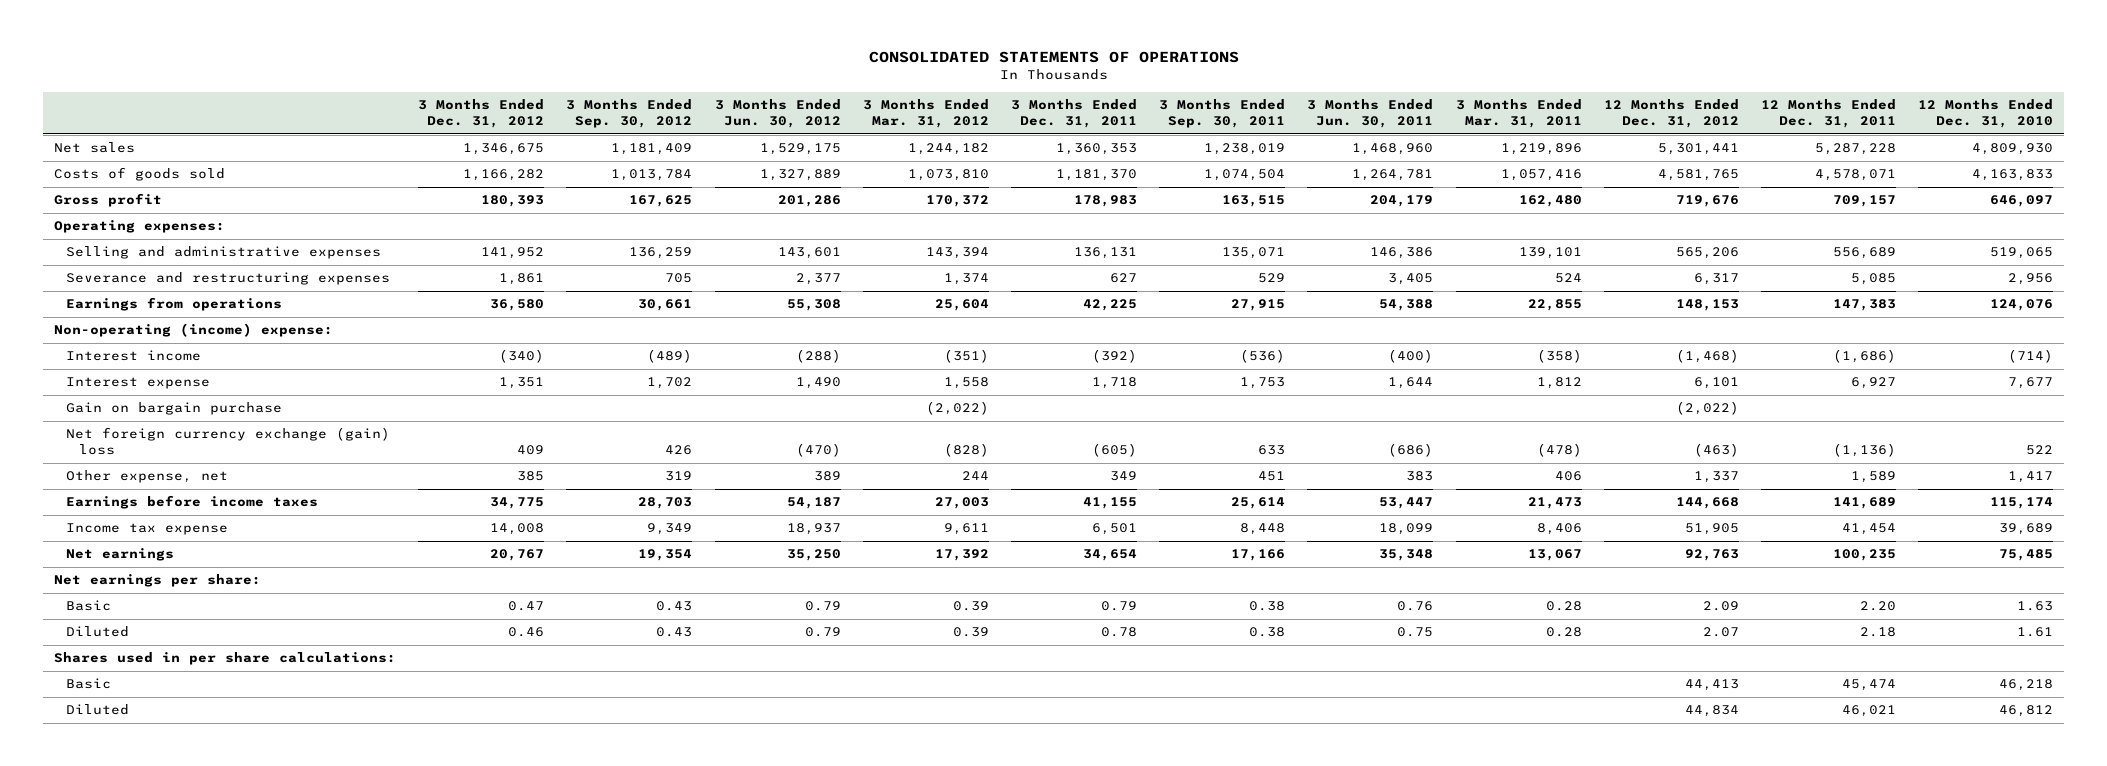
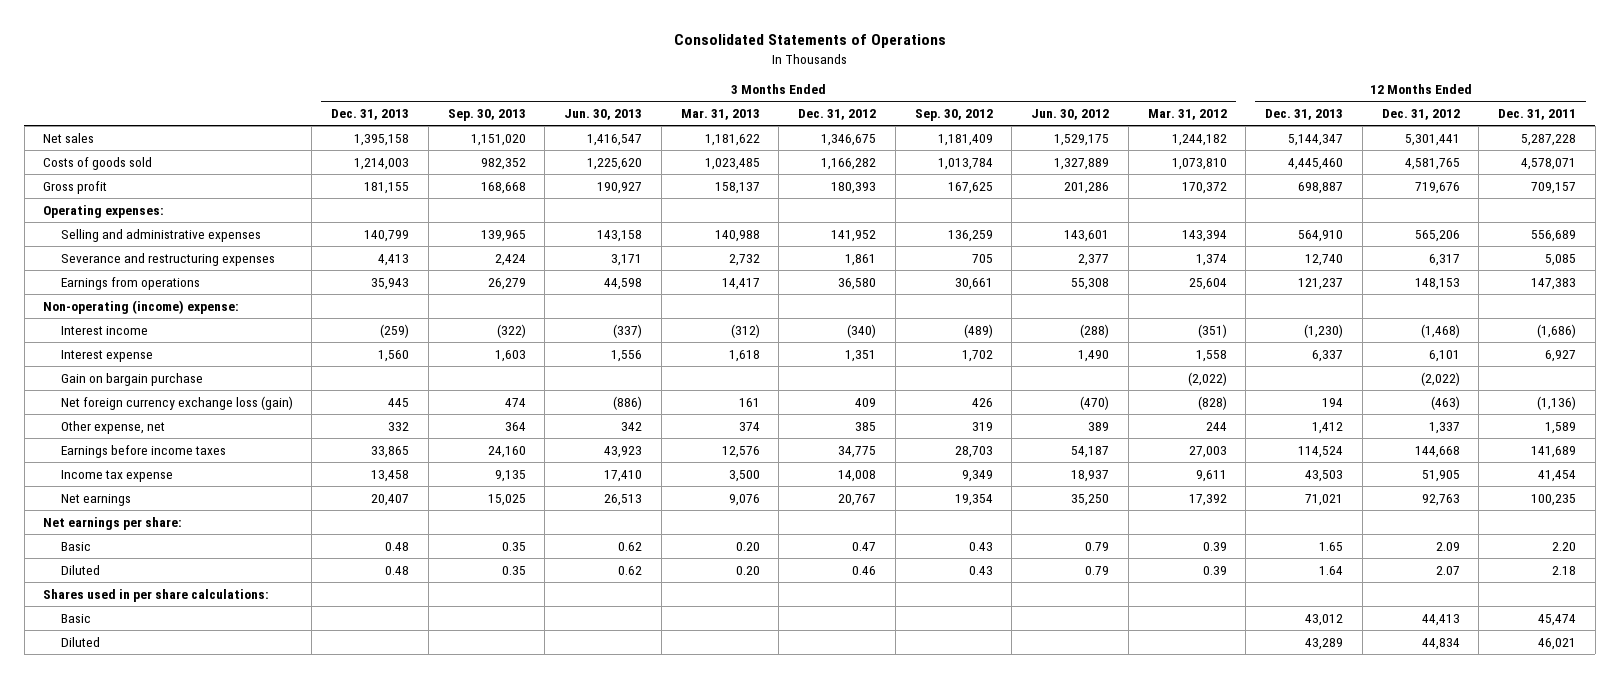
[868,51,1239,64] CONSOLIDATED STATEMENTS OF OPERATIONS -> [673,34,946,49] Consolidated Statements of Operations
[1011,99,1138,129] 3 Months Ended Dec. 31, 2011 -> none
[1159,99,1286,129] 3 Months Ended Sep. 30, 2011 -> none
[1307,99,1434,129] 3 Months Ended Jun. 30, 2011 -> none
[1455,99,1582,129] 3 Months Ended Mar. 31, 2011 -> none
[1918,99,2054,129] 12 Months Ended Dec. 31, 2010 -> none
none -> [331,109,410,121] Dec. 31, 2013
none -> [447,109,526,122] Sep. 30, 2013
none -> [564,109,643,121] Jun. 30, 2013
none -> [680,109,760,121] Mar. 31, 2013
none -> [1265,109,1344,121] Dec. 31, 2013
[66,427,391,456] Net foreign currency exchange (gain) loss -> [60,395,293,410] Net foreign currency exchange loss (gain)

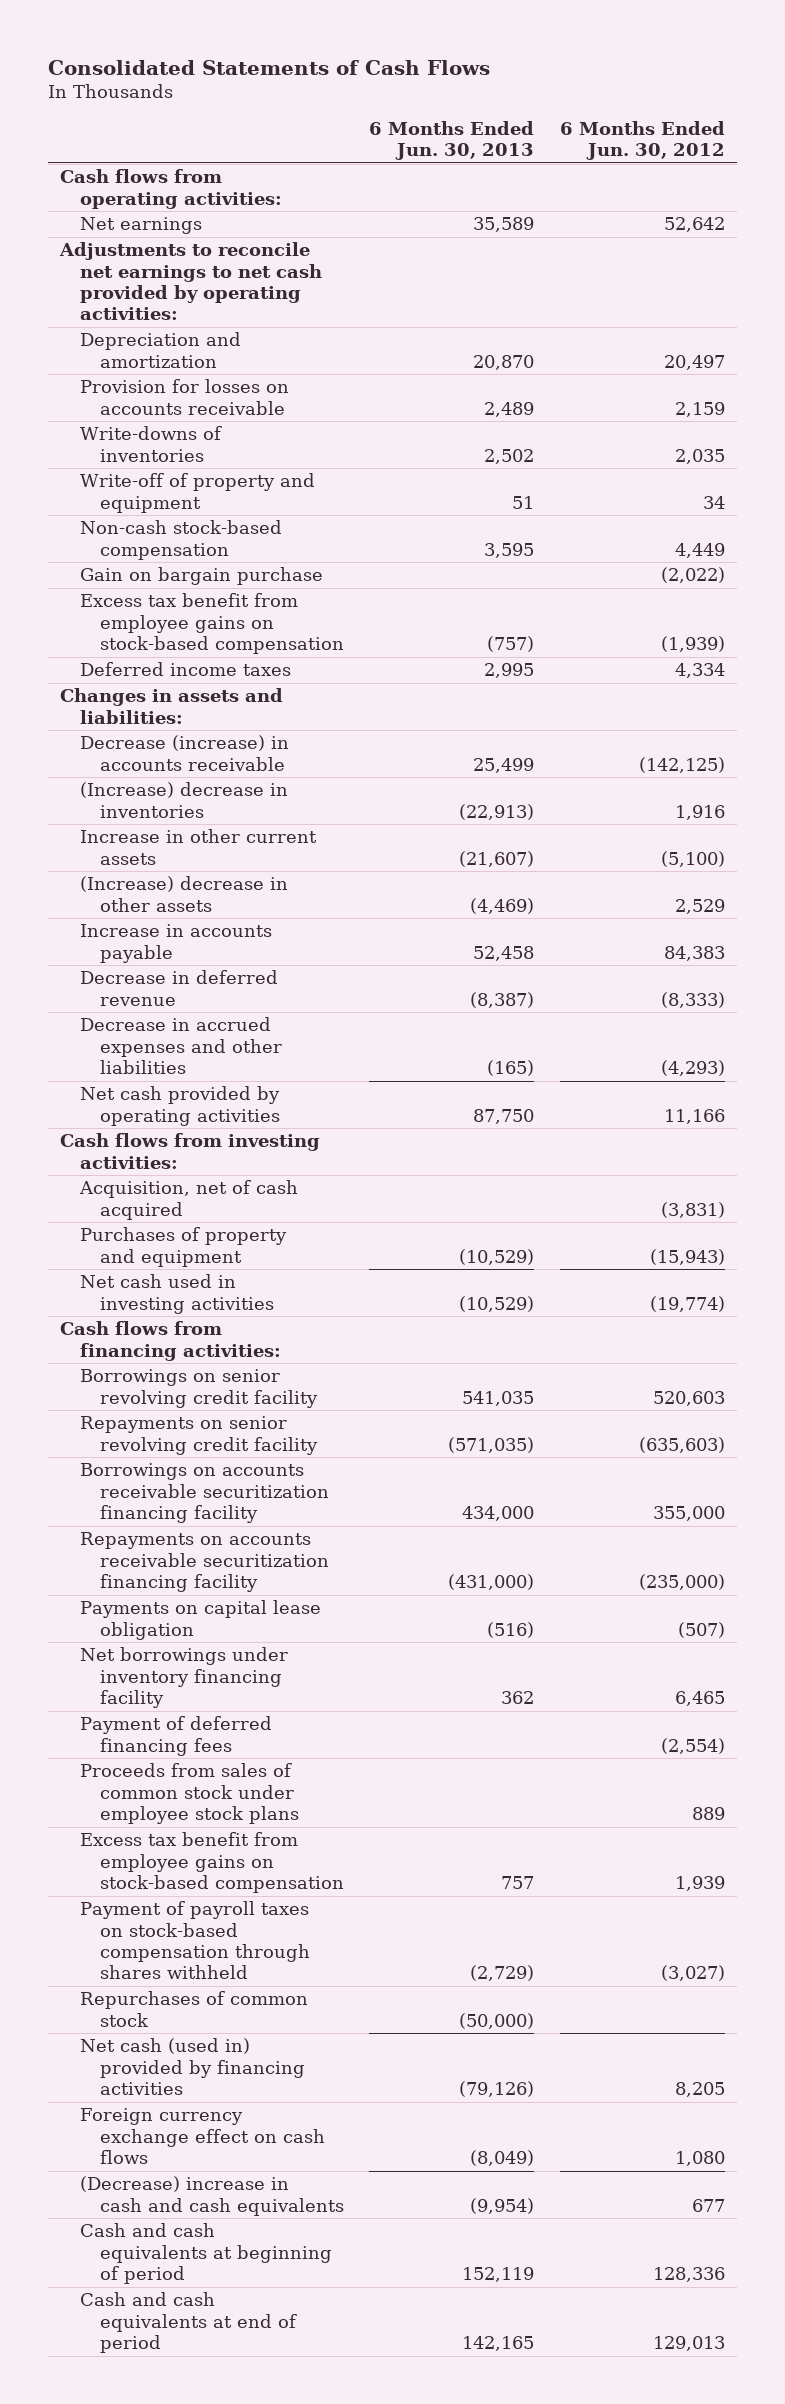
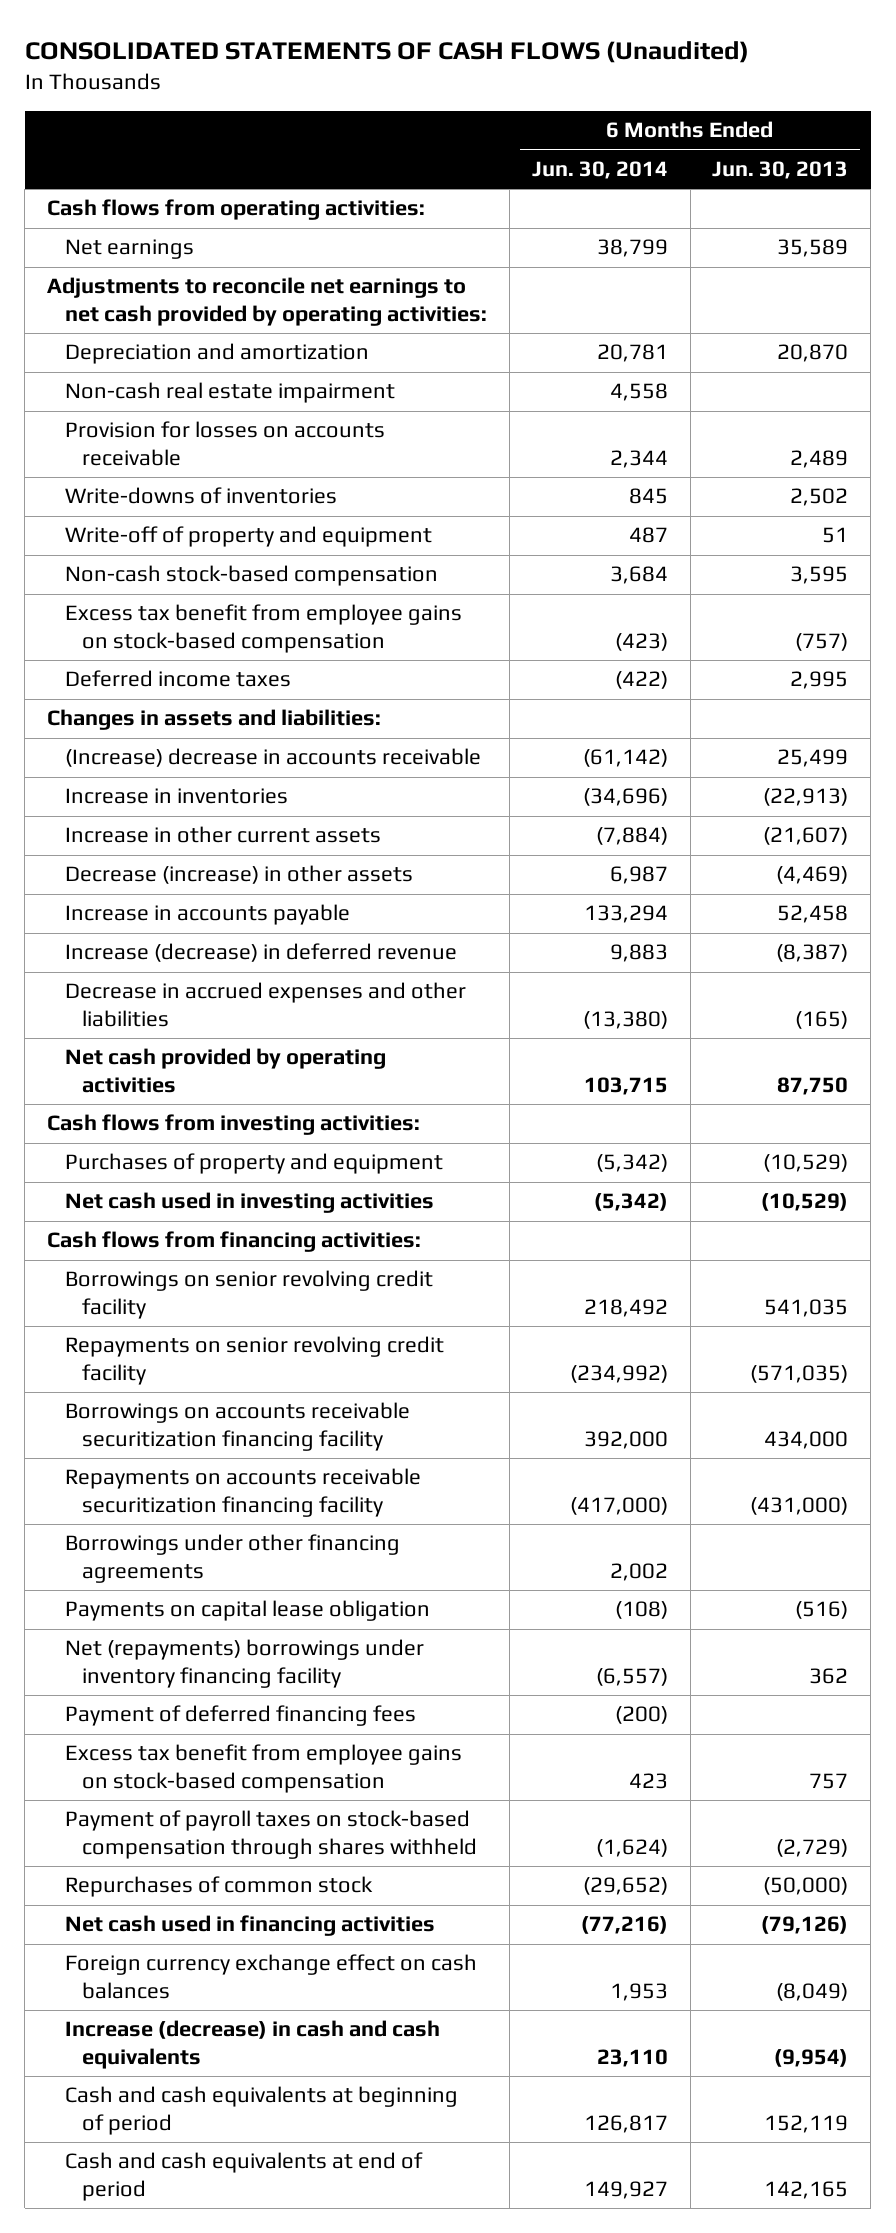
[47,59,490,75] Consolidated Statements of Cash Flows -> [24,41,749,64] CONSOLIDATED STATEMENTS OF CASH FLOWS (Unaudited)
[559,120,725,160] 6 Months Ended Jun. 30, 2012 -> none
none -> [531,160,668,179] Jun. 30, 2014
none -> [64,382,395,404] Non-cash real estate impairment
[80,567,324,586] Gain on bargain purchase -> none
[80,735,290,771] Decrease (increase) in accounts receivable -> [64,748,481,768] (Increase) decrease in accounts receivable
[80,782,289,818] (Increase) decrease in inventories -> [64,788,288,805] Increase in inventories
[80,876,289,912] (Increase) decrease in other assets -> [64,865,413,885] Decrease (increase) in other assets
[80,970,279,1006] Decrease in deferred revenue -> [64,943,457,963] Increase (decrease) in deferred revenue
[79,1180,299,1220] Acquisition, net of cash acquired -> none
none -> [64,1534,400,1583] Borrowings under other financing agreements
[80,1647,289,1709] Net borrowings under inventory financing facility -> [64,1639,424,1688] Net (repayments) borrowings under inventory financing facility
[80,1763,300,1825] Proceeds from sales of common stock under employee stock plans -> none
[80,2038,306,2096] Net cash (used in) provided by financing activities -> [64,1915,435,1937] Net cash used in financing activities
[80,2108,326,2165] Foreign currency exchange effect on cash flows -> [64,1954,477,1999] Foreign currency exchange effect on cash balances
[80,2176,345,2216] (Decrease) increase in cash and cash equivalents -> [64,2020,440,2069] Increase (decrease) in cash and cash equivalents

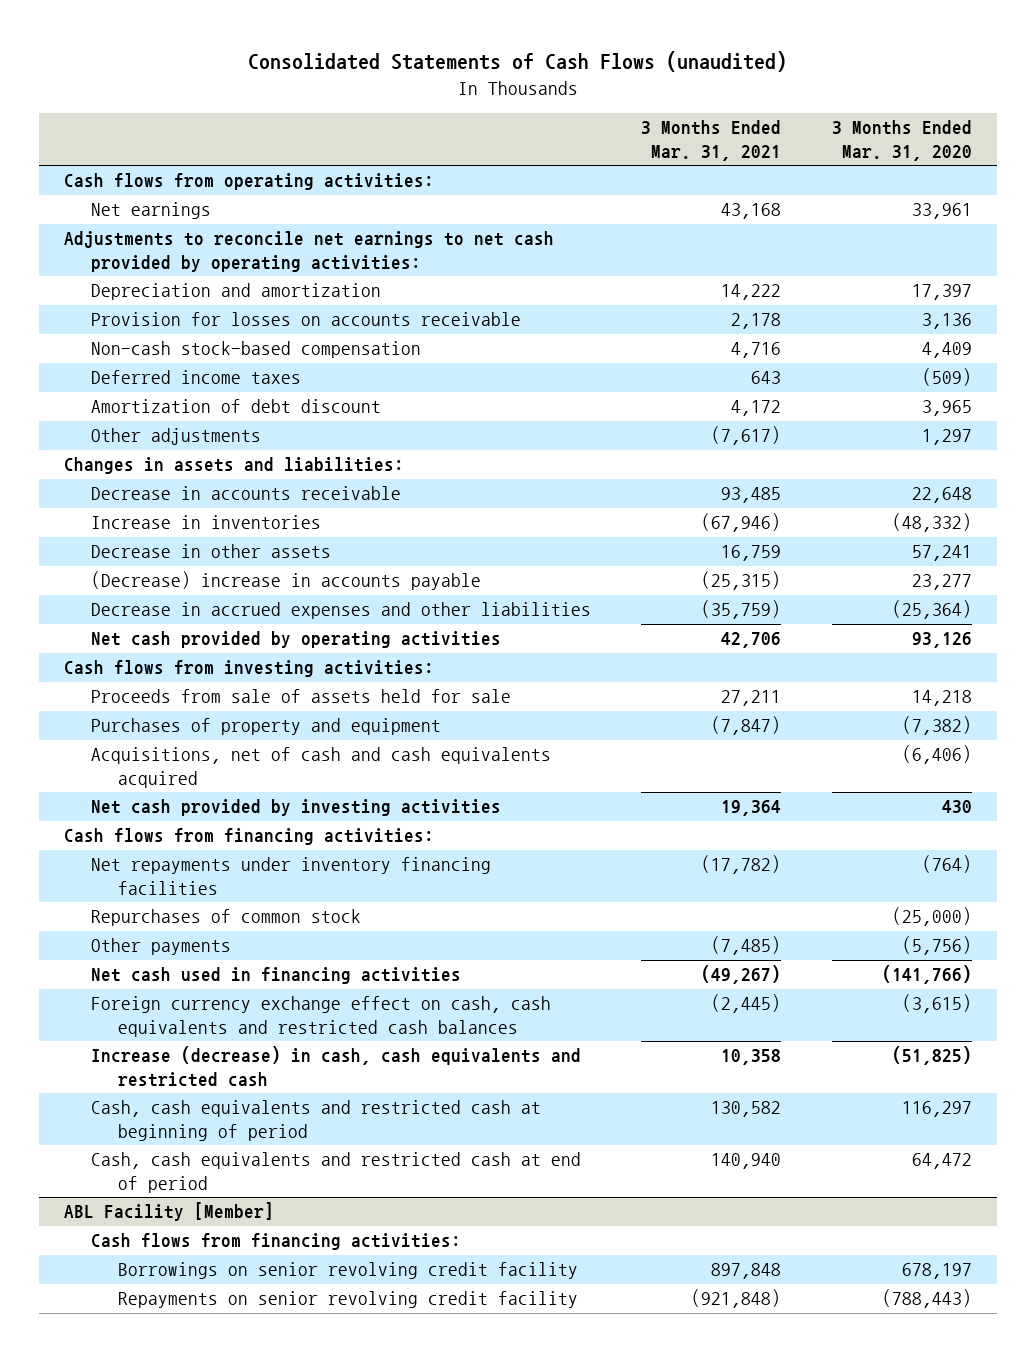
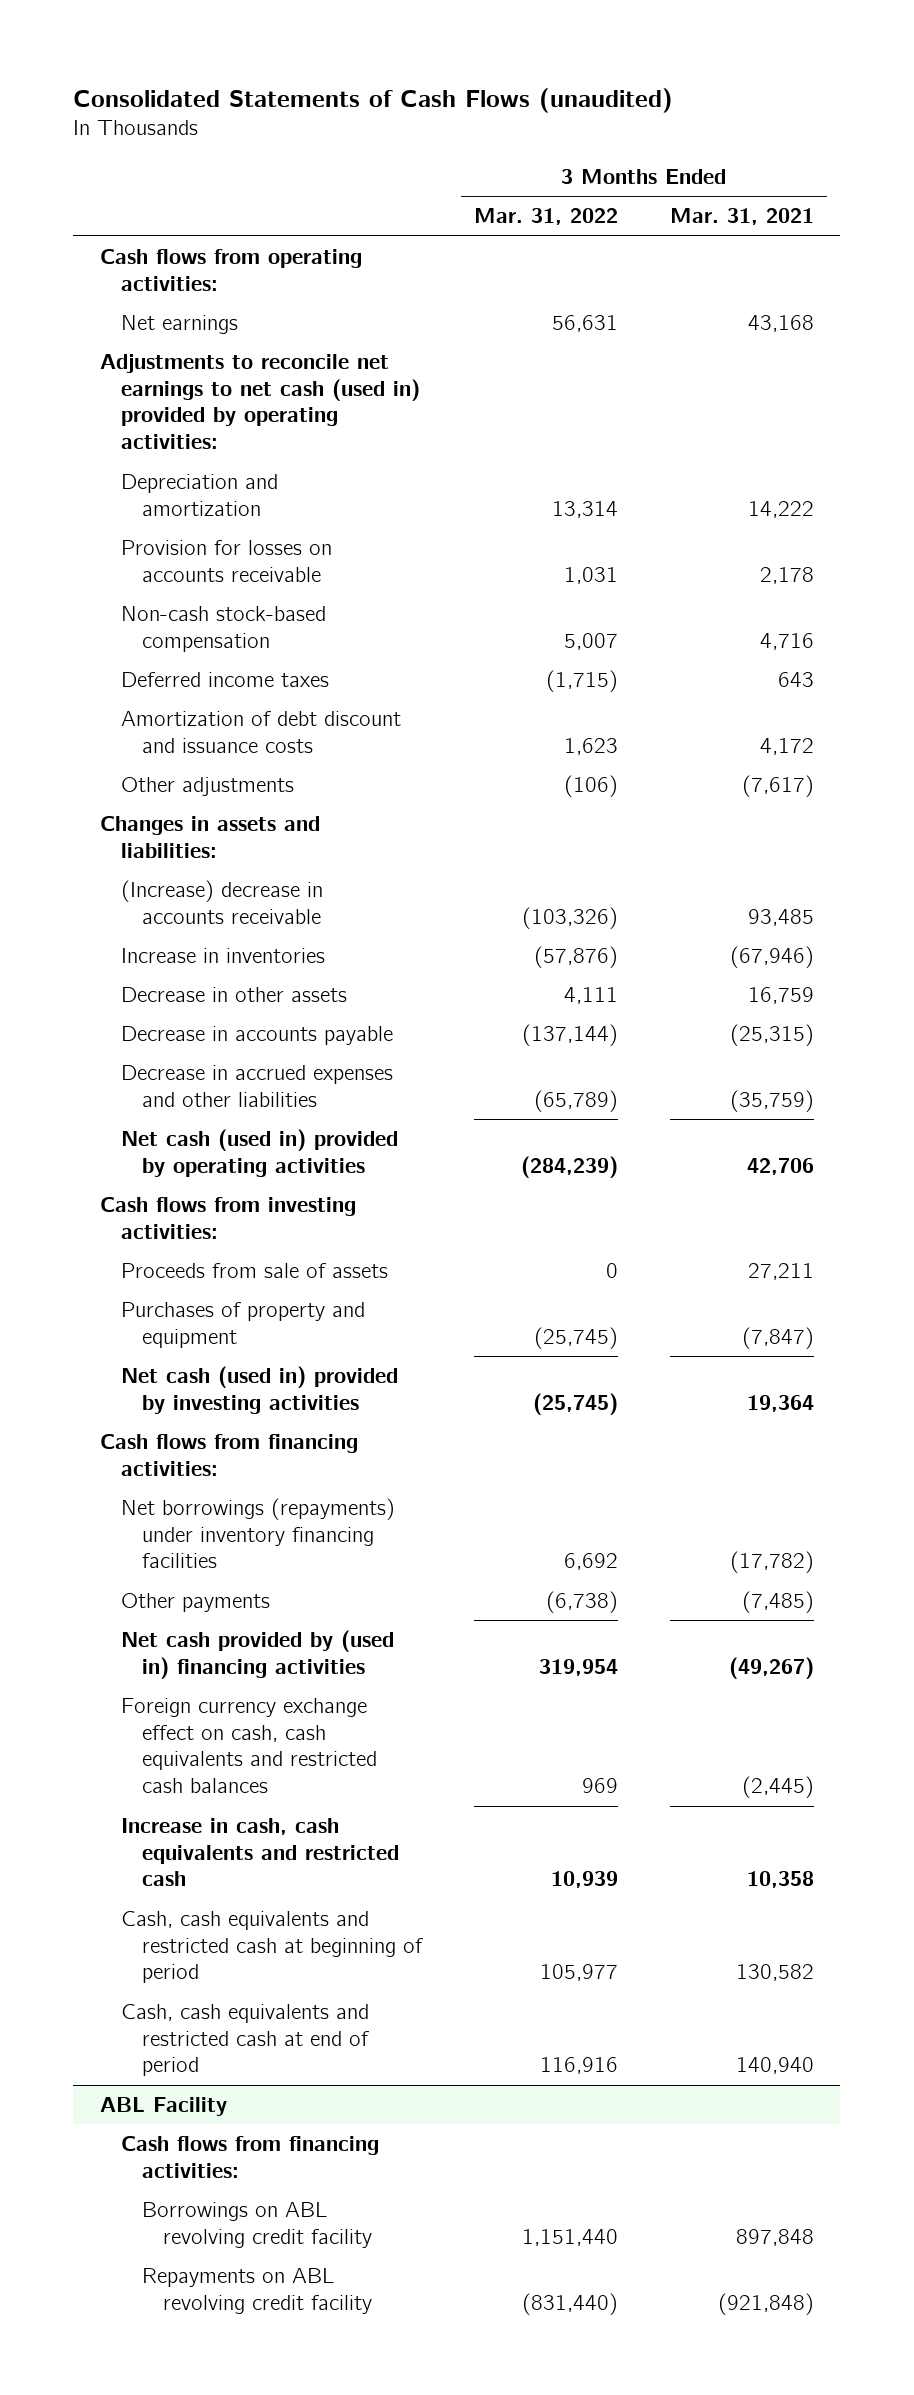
[831,119,972,161] 3 Months Ended Mar. 31, 2020 -> none
none -> [473,208,618,226] Mar. 31, 2022
[63,231,554,273] Adjustments to reconcile net earnings to net cash provided by operating activities: -> [99,354,420,450] Adjustments to reconcile net earnings to net cash (used in) provided by operating activities:
[91,399,382,414] Amortization of debt discount -> [120,711,401,753] Amortization of debt discount and issuance costs
[91,486,402,501] Decrease in accounts receivable -> [120,880,323,924] (Increase) decrease in accounts receivable
[91,571,482,591] (Decrease) increase in accounts payable -> [120,1026,393,1046] Decrease in accounts payable
[91,631,502,649] Net cash provided by operating activities -> [120,1129,398,1177] Net cash (used in) provided by operating activities
[91,689,512,704] Proceeds from sale of assets held for sale -> [120,1263,388,1279] Proceeds from sale of assets
[91,747,552,789] Acquisitions, net of cash and cash equivalents acquired -> none
[91,799,502,817] Net cash provided by investing activities -> [120,1366,398,1414] Net cash (used in) provided by investing activities
[91,909,362,927] Repurchases of common stock -> none
[91,857,492,896] Net repayments under inventory financing facilities -> [120,1498,395,1569] Net borrowings (repayments) under inventory financing facilities
[91,967,462,985] Net cash used in financing activities -> [120,1630,394,1679] Net cash provided by (used in) financing activities
[91,1046,582,1088] Increase (decrease) in cash, cash equivalents and restricted cash -> [120,1818,399,1887] Increase in cash, cash equivalents and restricted cash
[63,1202,274,1222] ABL Facility [Member] -> [99,2097,227,2117] ABL Facility
[118,1262,579,1280] Borrowings on senior revolving credit facility -> [141,2202,372,2248] Borrowings on ABL revolving credit facility
[118,1291,579,1309] Repayments on senior revolving credit facility -> [141,2268,372,2314] Repayments on ABL revolving credit facility

